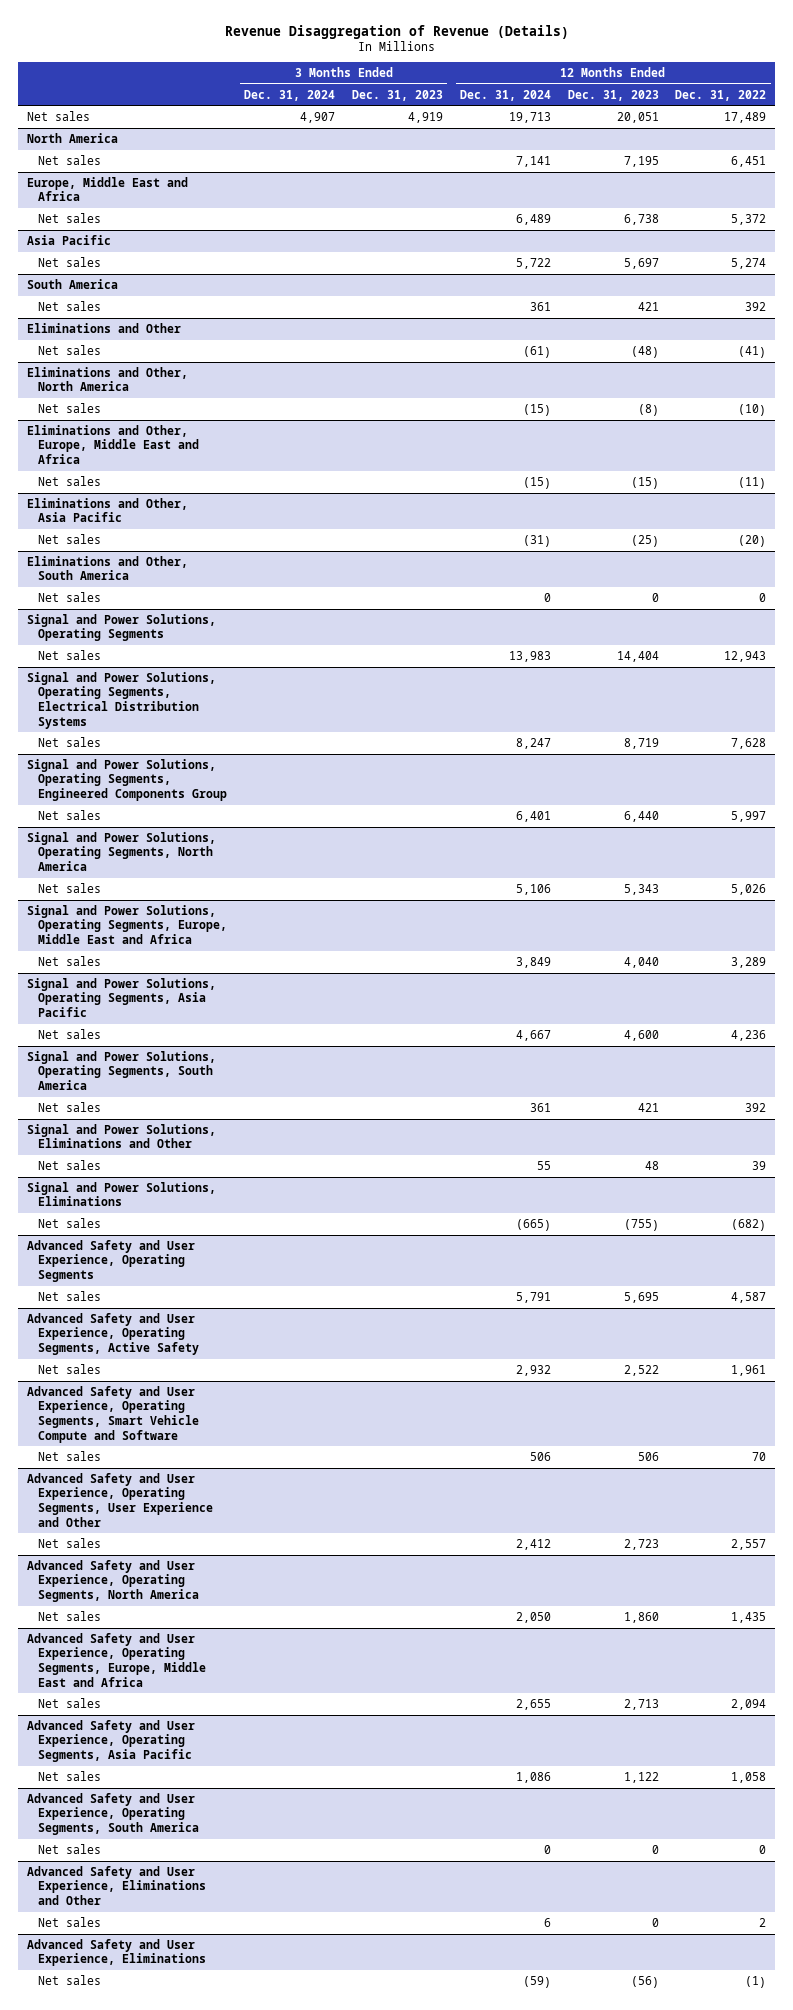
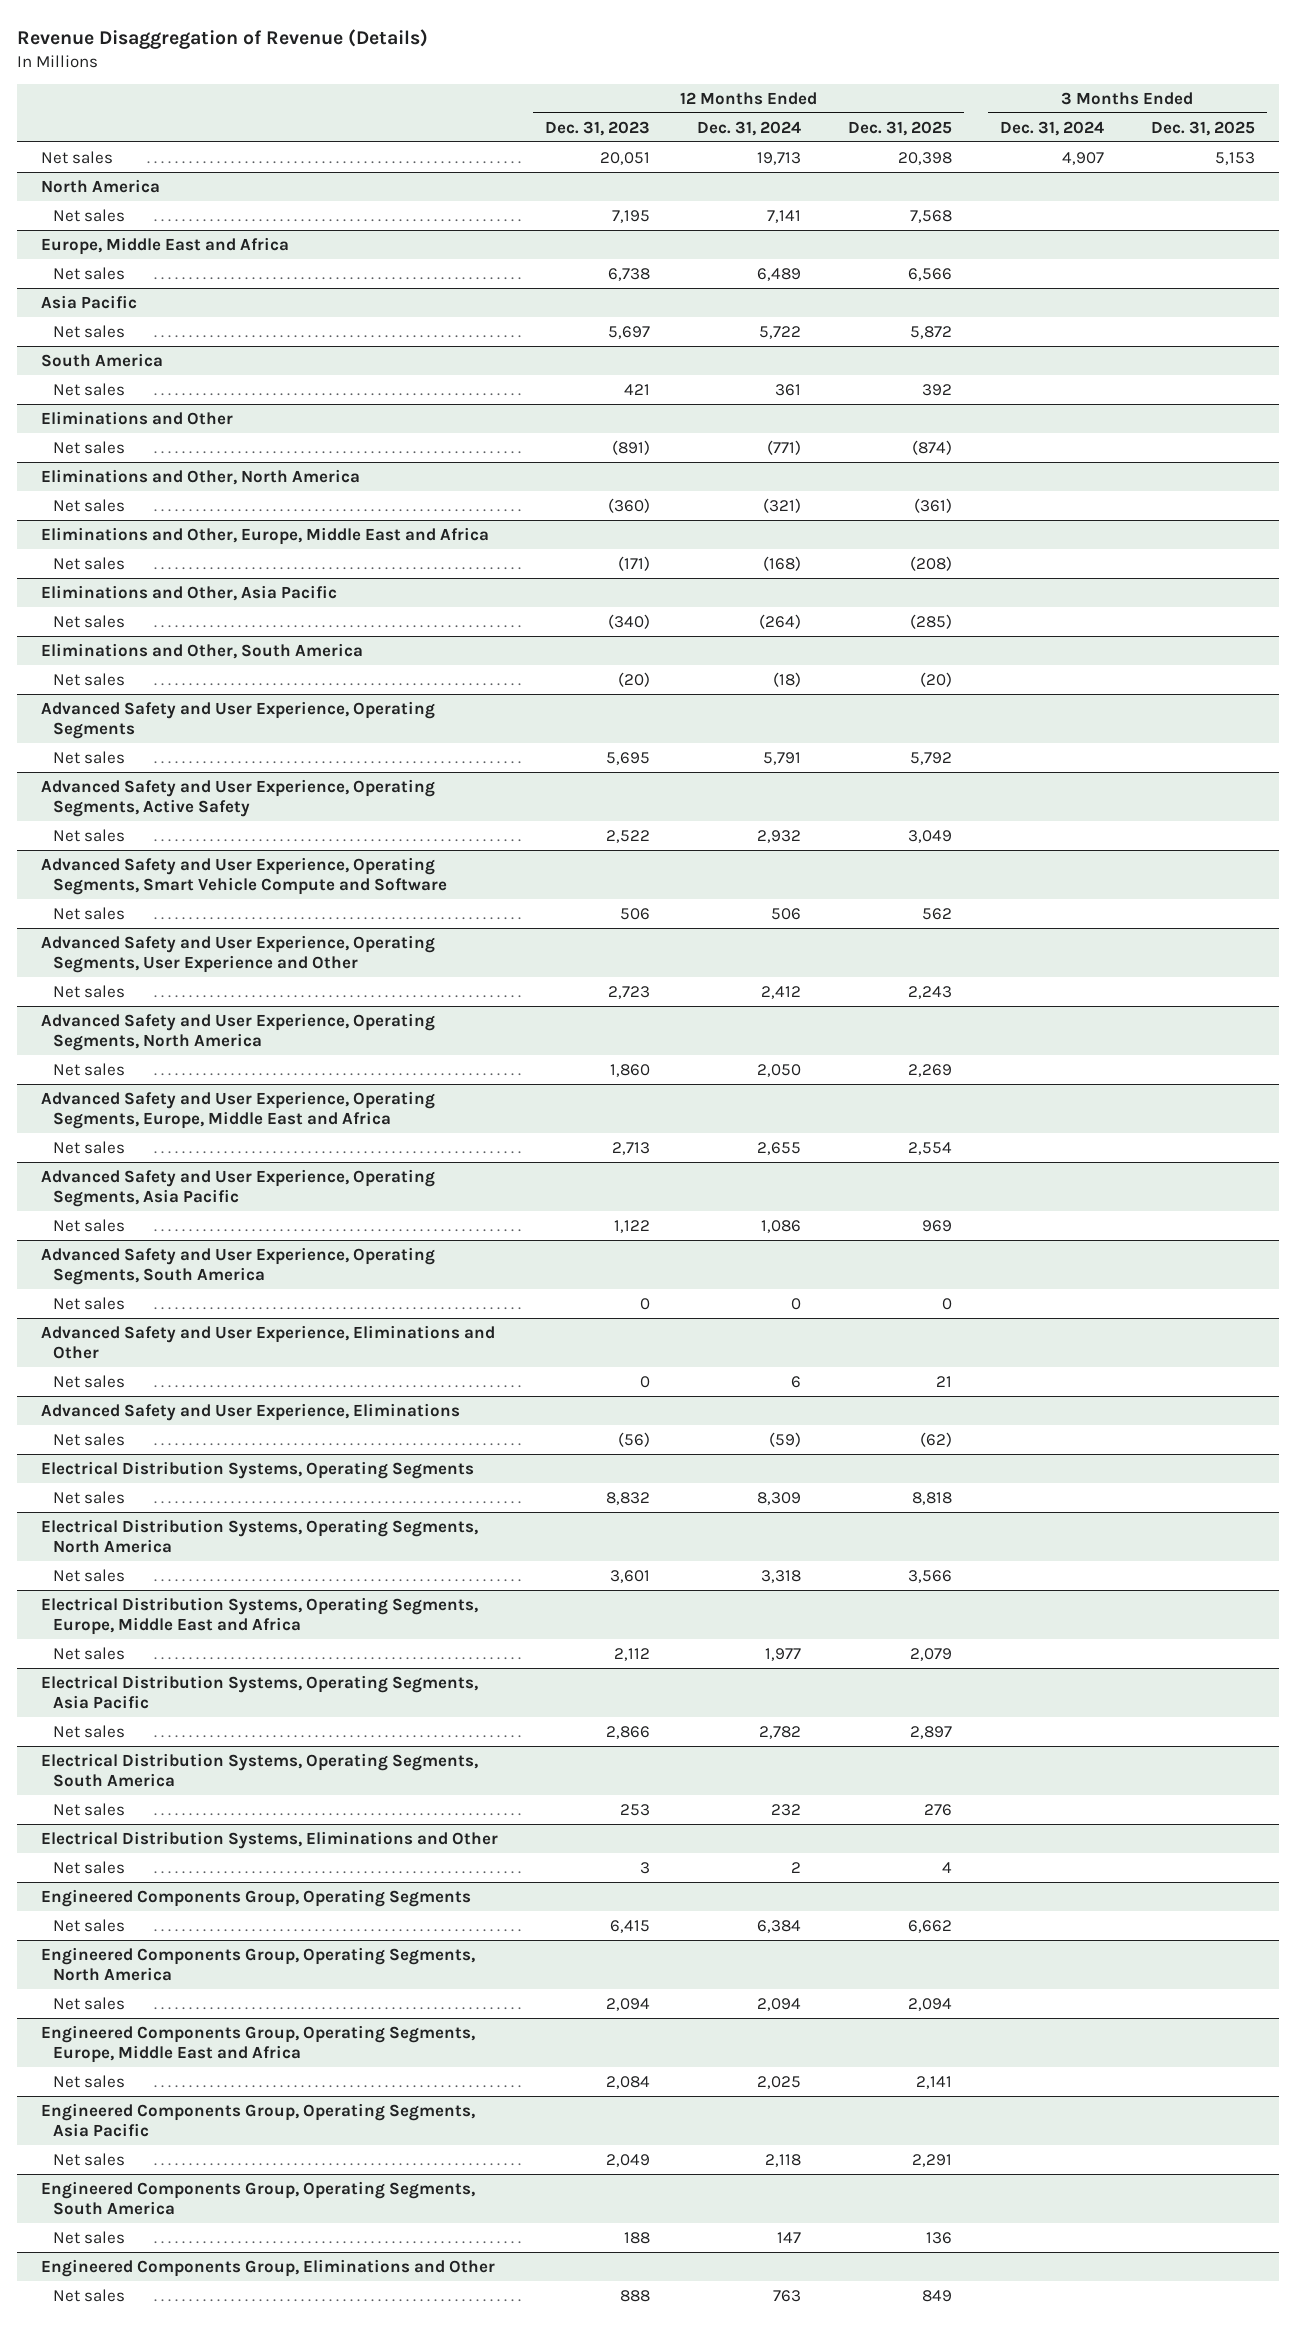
[351,89,443,101] Dec. 31, 2023 -> none
[675,89,767,101] Dec. 31, 2022 -> none
none -> [848,120,953,136] Dec. 31, 2025
none -> [1151,120,1256,136] Dec. 31, 2025
[522,345,551,358] (61) -> [767,439,802,455] (771)
[630,345,659,358] (48) -> [611,439,650,455] (891)
[522,403,551,416] (15) -> [763,497,802,513] (321)
[637,403,659,416] (8) -> [607,497,650,513] (360)
[522,476,551,489] (15) -> [763,555,802,571] (168)
[630,476,659,489] (15) -> [617,555,650,571] (171)
[522,534,551,547] (31) -> [759,613,802,629] (264)
[630,534,659,547] (25) -> [607,613,650,629] (340)
[26,613,216,642] Signal and Power Solutions, Operating Segments -> none
[38,649,102,660] Net sales -> none
[26,671,216,729] Signal and Power Solutions, Operating Segments, Electrical Distribution Systems -> none
[38,736,102,747] Net sales -> none
[26,758,228,802] Signal and Power Solutions, Operating Segments, Engineered Components Group -> none
[38,809,102,820] Net sales -> none
[26,831,216,872] Signal and Power Solutions, Operating Segments, North America -> none
[38,882,102,893] Net sales -> none
[26,904,228,945] Signal and Power Solutions, Operating Segments, Europe, Middle East and Africa -> none
[38,955,102,966] Net sales -> none
[26,977,216,1018] Signal and Power Solutions, Operating Segments, Asia Pacific -> none
[38,1028,102,1039] Net sales -> none
[26,1050,216,1091] Signal and Power Solutions, Operating Segments, South America -> none
[38,1101,102,1112] Net sales -> none
[26,1123,216,1149] Signal and Power Solutions, Eliminations and Other -> none
[38,1159,102,1170] Net sales -> none
[26,1181,216,1207] Signal and Power Solutions, Eliminations -> none
[38,1217,102,1228] Net sales -> none
[543,592,551,602] 0 -> [773,671,802,687] (18)
[651,592,659,602] 0 -> [617,671,650,687] (20)
none -> [40,1460,474,1479] Electrical Distribution Systems, Operating Segments
none -> [53,1490,126,1504] Net sales
none -> [40,1518,478,1554] Electrical Distribution Systems, Operating Segments, North America
none -> [53,1568,126,1582] Net sales
none -> [40,1596,478,1636] Electrical Distribution Systems, Operating Segments, Europe, Middle East and Africa
none -> [53,1646,126,1660] Net sales
none -> [40,1674,478,1710] Electrical Distribution Systems, Operating Segments, Asia Pacific
none -> [53,1724,126,1738] Net sales
none -> [40,1752,478,1788] Electrical Distribution Systems, Operating Segments, South America
none -> [53,1802,126,1816] Net sales
none -> [40,1830,498,1849] Electrical Distribution Systems, Eliminations and Other
none -> [53,1860,126,1874] Net sales
none -> [40,1888,471,1907] Engineered Components Group, Operating Segments
none -> [53,1918,126,1932] Net sales
none -> [40,1946,475,1982] Engineered Components Group, Operating Segments, North America
none -> [53,1996,126,2010] Net sales
none -> [40,2024,475,2064] Engineered Components Group, Operating Segments, Europe, Middle East and Africa
none -> [53,2074,126,2088] Net sales
none -> [40,2102,475,2138] Engineered Components Group, Operating Segments, Asia Pacific
none -> [53,2152,126,2166] Net sales
none -> [40,2180,475,2216] Engineered Components Group, Operating Segments, South America
none -> [53,2230,126,2244] Net sales
none -> [40,2258,495,2277] Engineered Components Group, Eliminations and Other
none -> [53,2288,126,2302] Net sales

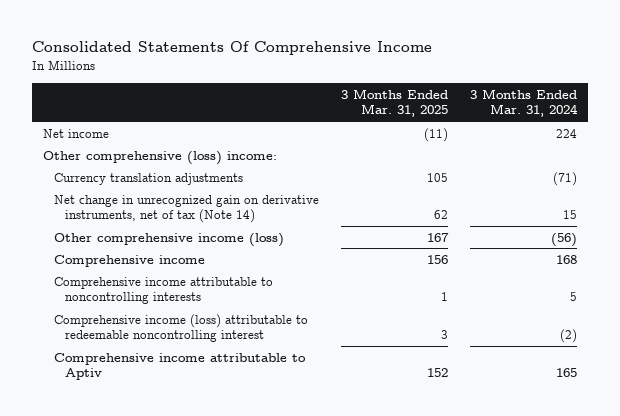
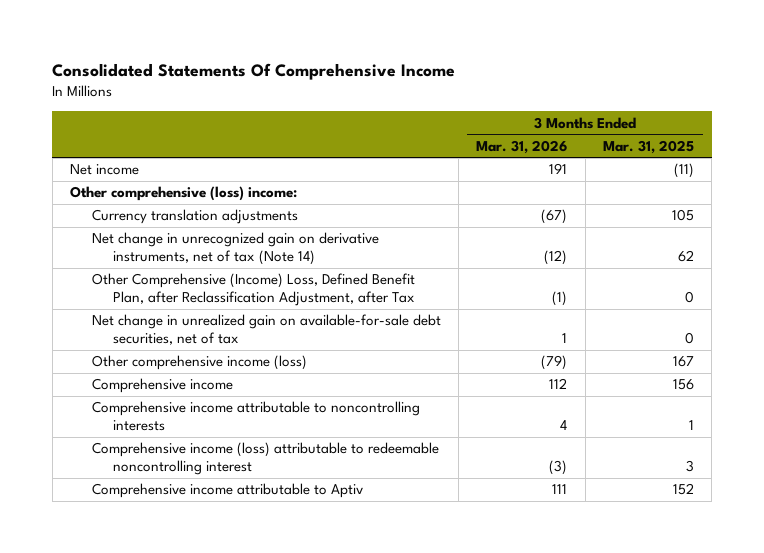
[469,88,578,118] 3 Months Ended Mar. 31, 2024 -> none
none -> [476,139,568,154] Mar. 31, 2026
none -> [91,273,416,307] Other Comprehensive (Income) Loss, Defined Benefit Plan, after Reclassification Adjustment, after Tax
none -> [91,314,441,346] Net change in unrealized gain on available-for-sale debt securities, net of tax

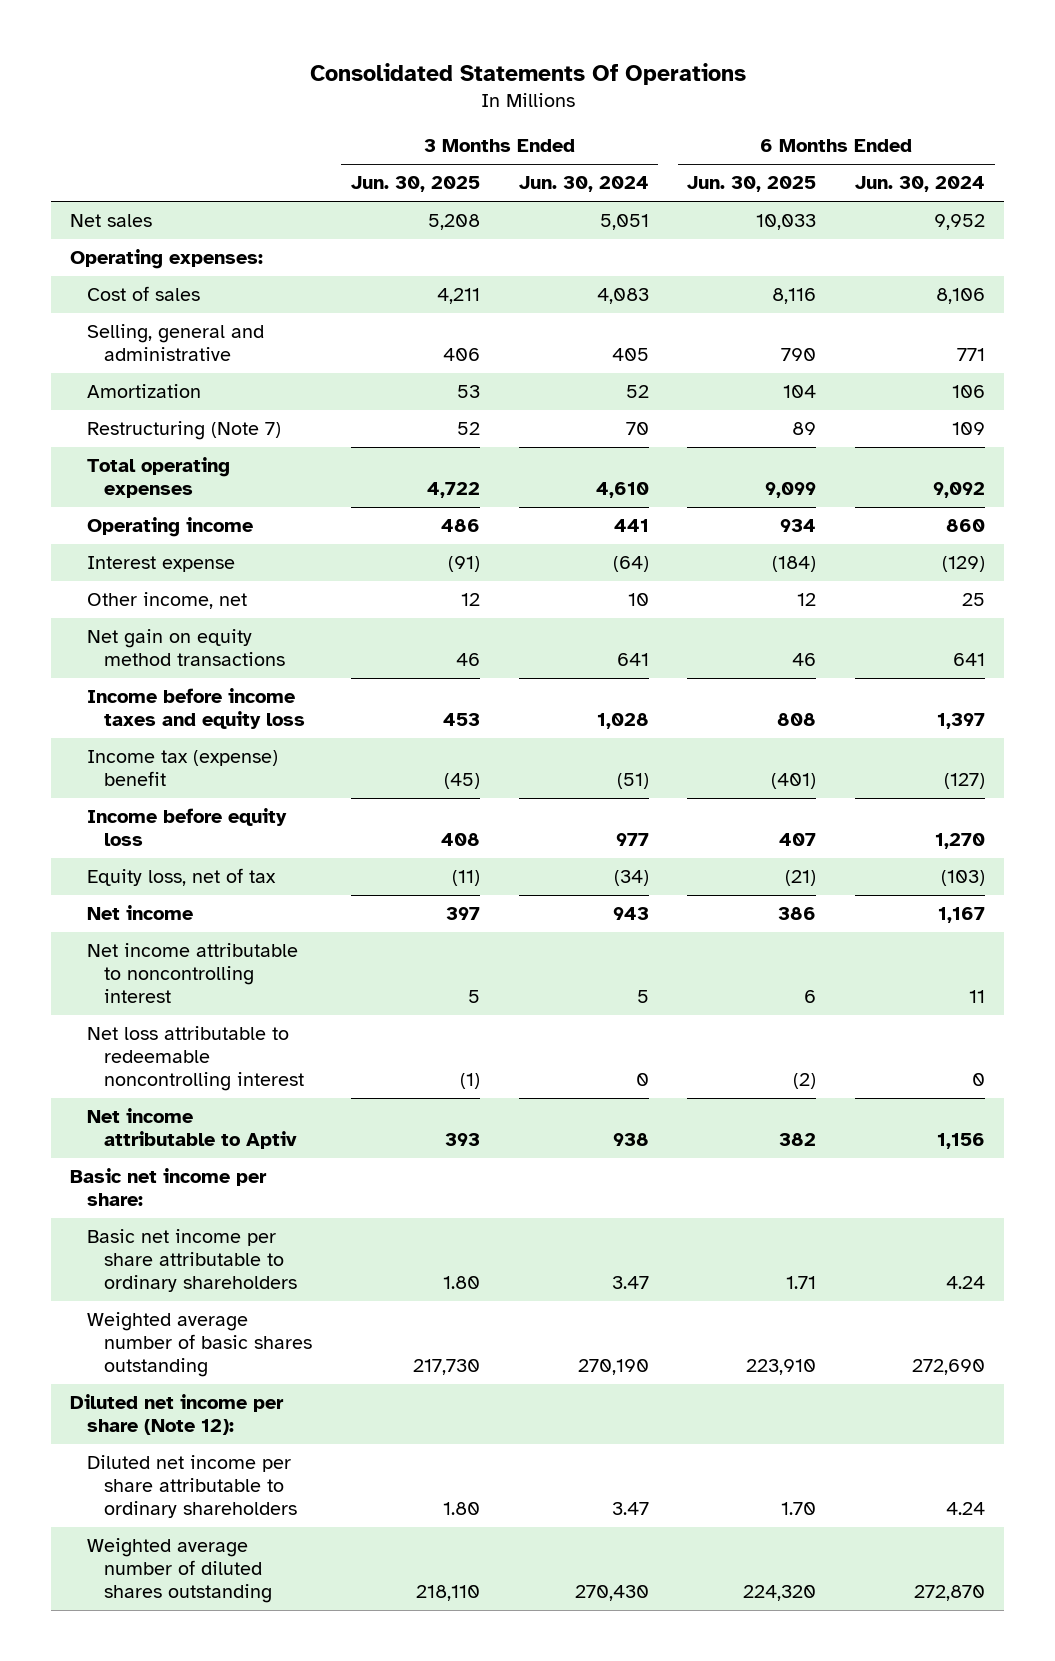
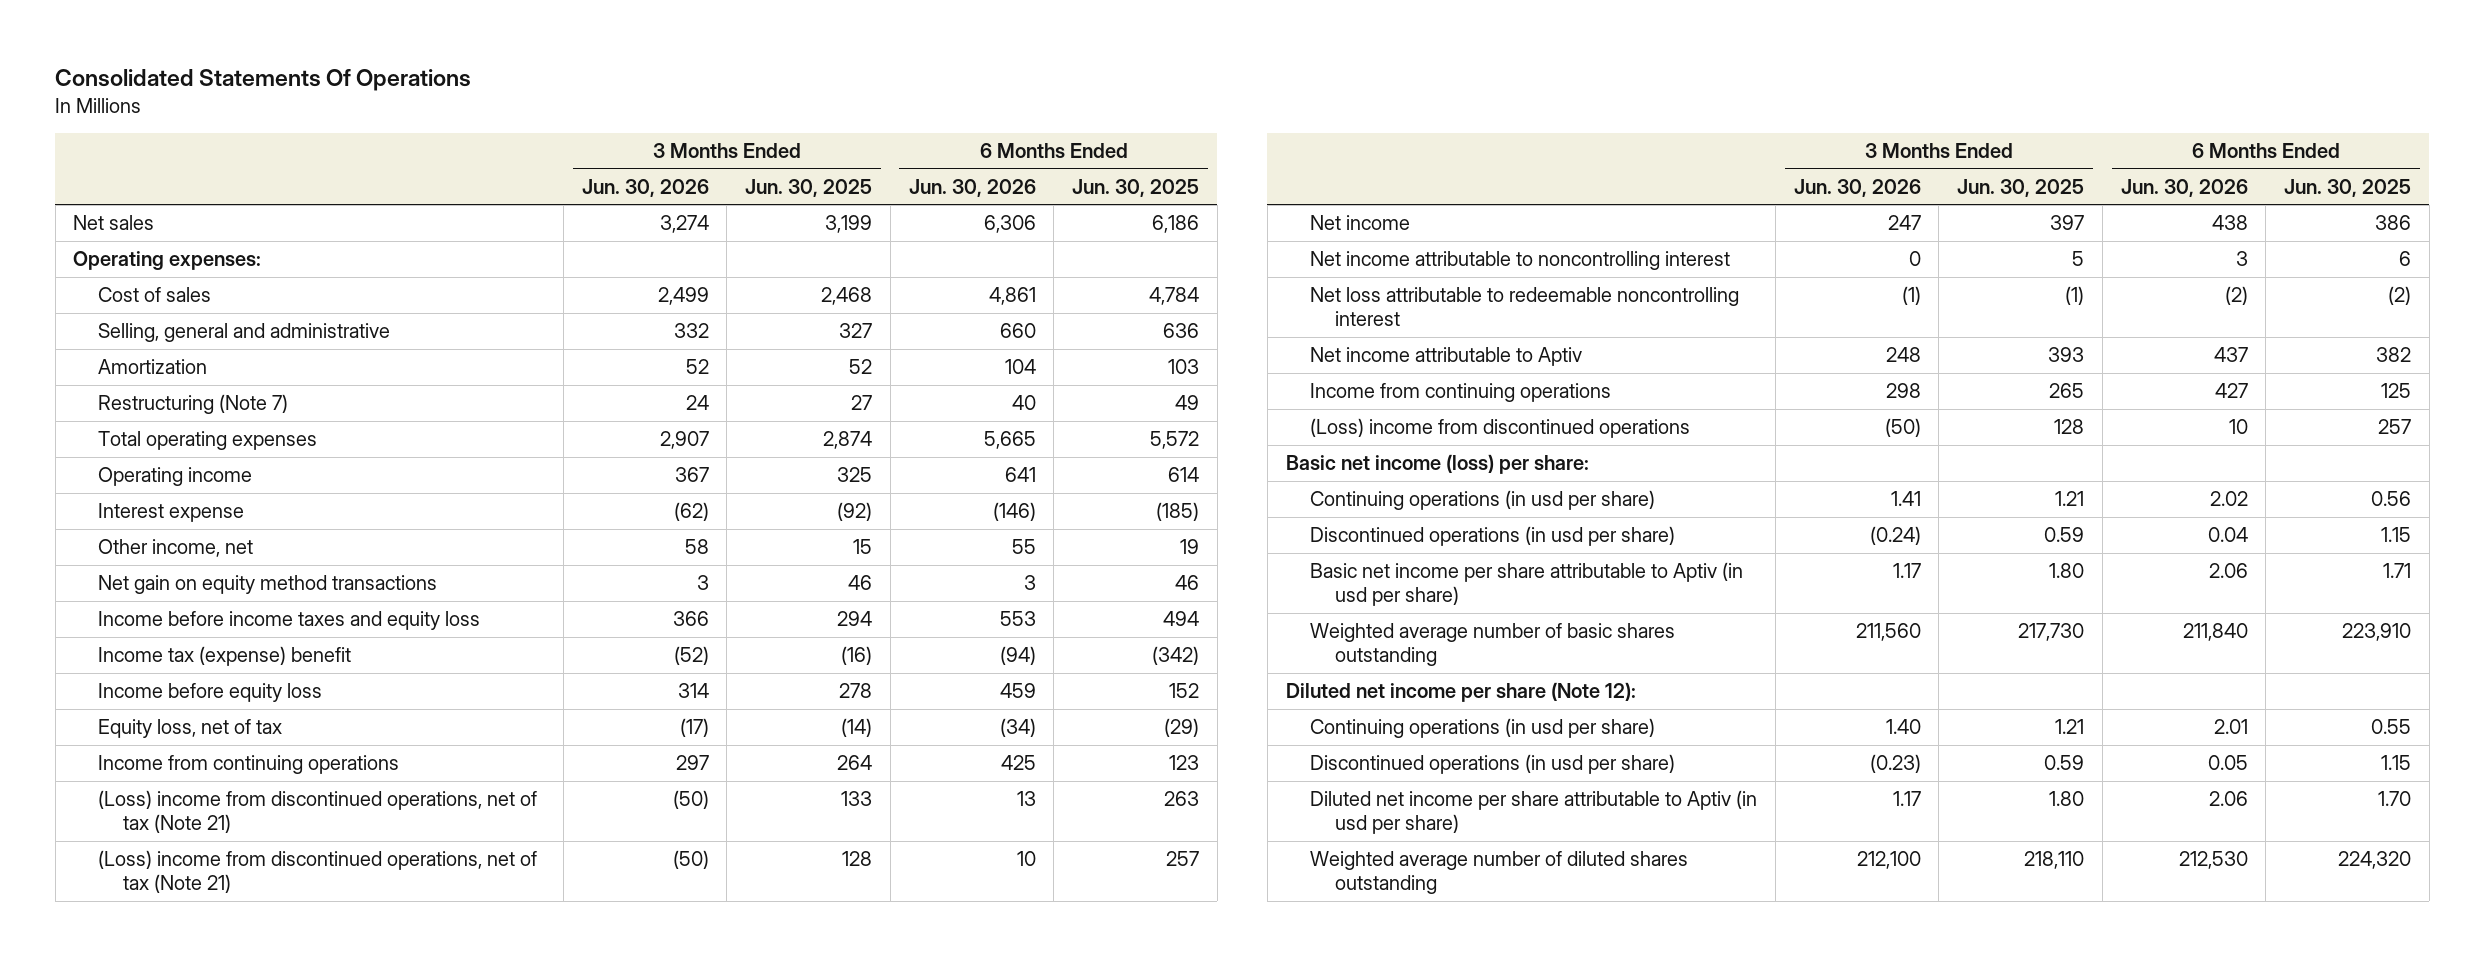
[518,176,649,193] Jun. 30, 2024 -> none
[855,176,986,193] Jun. 30, 2024 -> none
none -> [581,178,709,197] Jun. 30, 2026
none -> [908,178,1036,197] Jun. 30, 2026
[427,214,480,231] 5,208 -> [825,215,873,234] 3,199
[756,214,817,231] 10,033 -> [1151,215,1199,234] 6,186
[436,288,480,305] 4,211 -> [821,287,873,306] 2,468
[772,288,817,305] 8,116 -> [1148,287,1199,306] 4,784
[442,348,480,362] 406 -> [839,323,873,339] 327
[781,348,817,362] 790 -> [1162,323,1199,339] 636
[456,385,480,399] 53 -> [849,359,873,375] 52
[783,385,817,399] 104 -> [1167,359,1199,375] 103
[456,422,480,436] 52 -> [851,395,873,411] 27
[792,422,817,436] 89 -> [1174,395,1199,411] 49
[426,482,480,499] 4,722 -> [823,431,873,450] 2,874
[765,482,817,499] 9,099 -> [1149,431,1199,450] 5,572
[440,519,480,533] 486 -> [837,467,873,483] 325
[780,519,817,533] 934 -> [1167,467,1199,483] 614
[447,556,480,573] (91) -> [837,502,873,522] (92)
[772,556,817,573] (184) -> [1155,502,1199,522] (185)
[460,593,480,607] 12 -> [853,539,873,555] 15
[797,593,817,607] 12 -> [1179,539,1199,555] 19
[442,713,480,727] 453 -> [837,611,873,627] 294
[777,713,817,727] 808 -> [1162,611,1199,627] 494
[443,773,480,790] (45) -> [841,646,873,666] (16)
[771,773,817,790] (401) -> [1151,646,1199,666] (342)
[440,833,480,847] 408 -> [839,683,873,699] 278
[779,833,817,847] 407 -> [1168,683,1199,699] 152
[451,870,480,887] (11) -> [841,718,873,738] (14)
[785,870,817,887] (21) -> [1163,718,1199,738] (29)
none -> [98,755,400,775] Income from continuing operations
none -> [98,790,538,834] (Loss) income from discontinued operations, net of tax (Note 21)
none -> [98,850,538,894] (Loss) income from discontinued operations, net of tax (Note 21)
none -> [1310,383,1612,403] Income from continuing operations
none -> [1310,418,1691,439] (Loss) income from discontinued operations
[70,1168,268,1207] Basic net income per share: -> [1285,454,1589,475] Basic net income (loss) per share:
none -> [1310,490,1656,511] Continuing operations (in usd per share)
none -> [1310,526,1676,547] Discontinued operations (in usd per share)
[87,1229,298,1292] Basic net income per share attributable to ordinary shareholders -> [1310,562,1744,607] Basic net income per share attributable to Aptiv (in usd per share)
none -> [1310,718,1656,739] Continuing operations (in usd per share)
none -> [1310,754,1676,775] Discontinued operations (in usd per share)
[87,1455,298,1518] Diluted net income per share attributable to ordinary shareholders -> [1310,790,1758,835] Diluted net income per share attributable to Aptiv (in usd per share)

